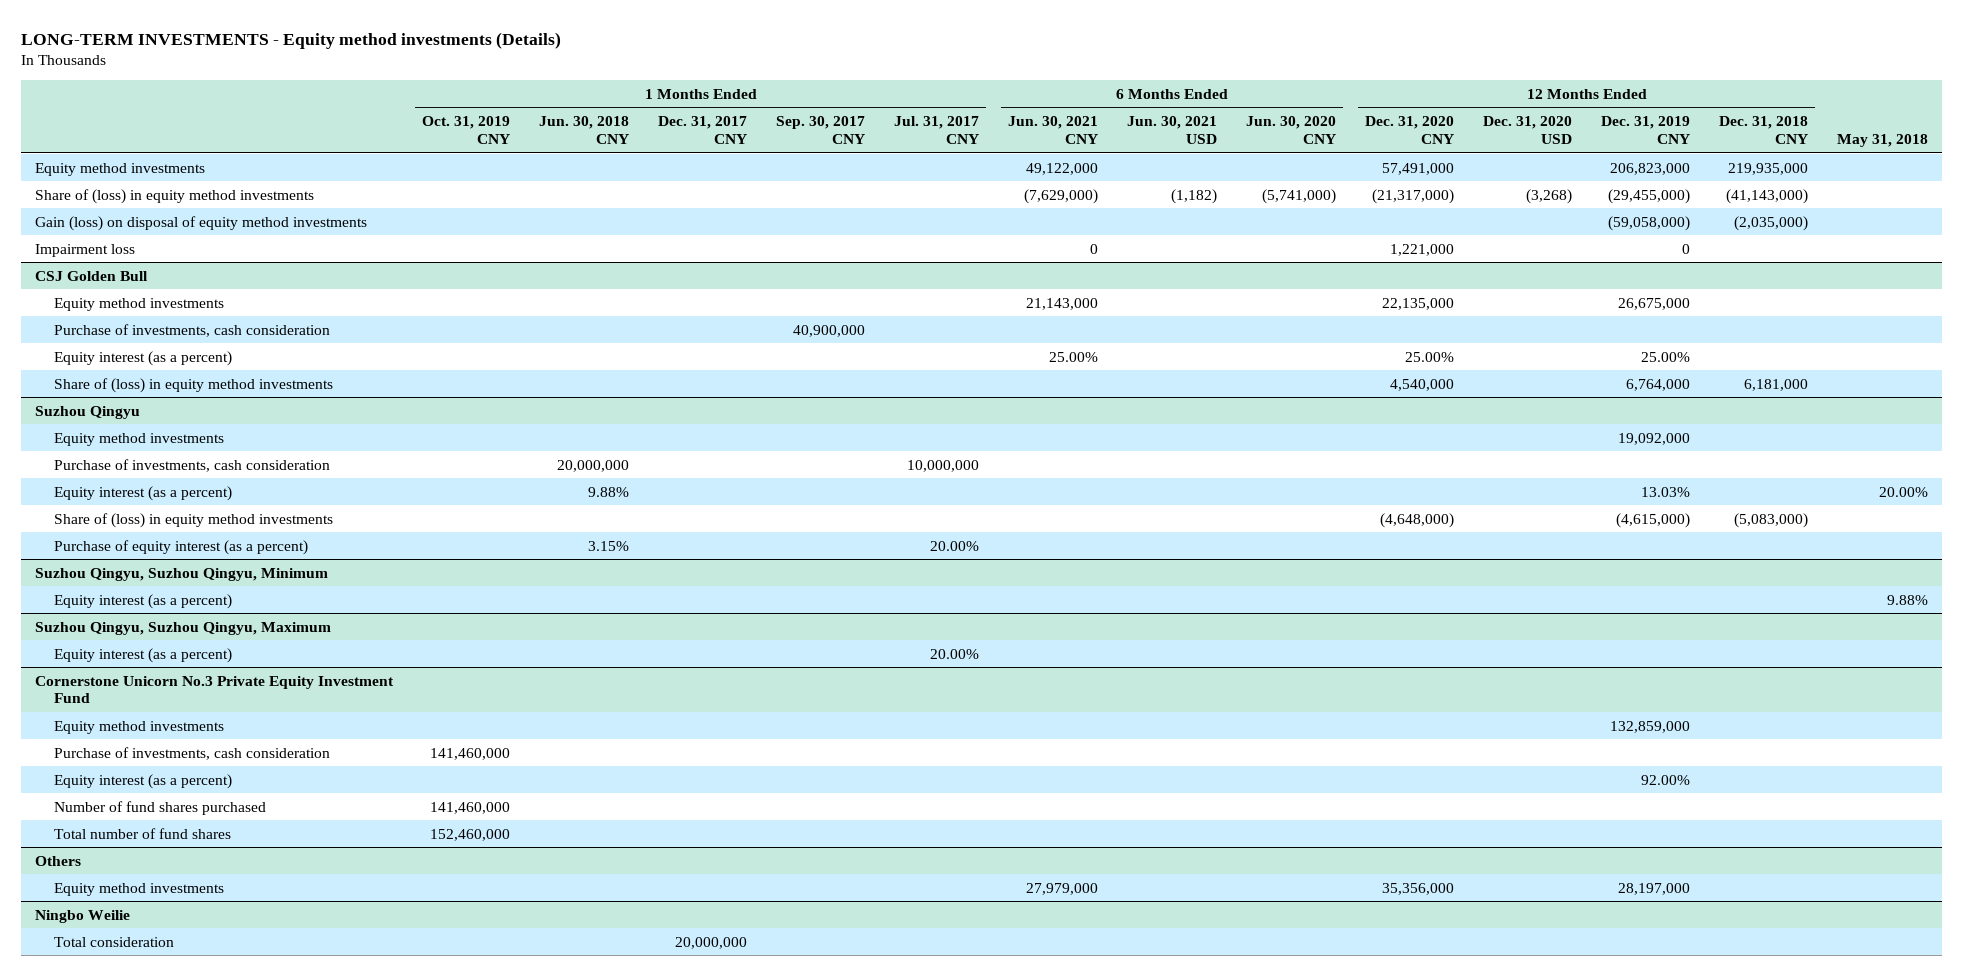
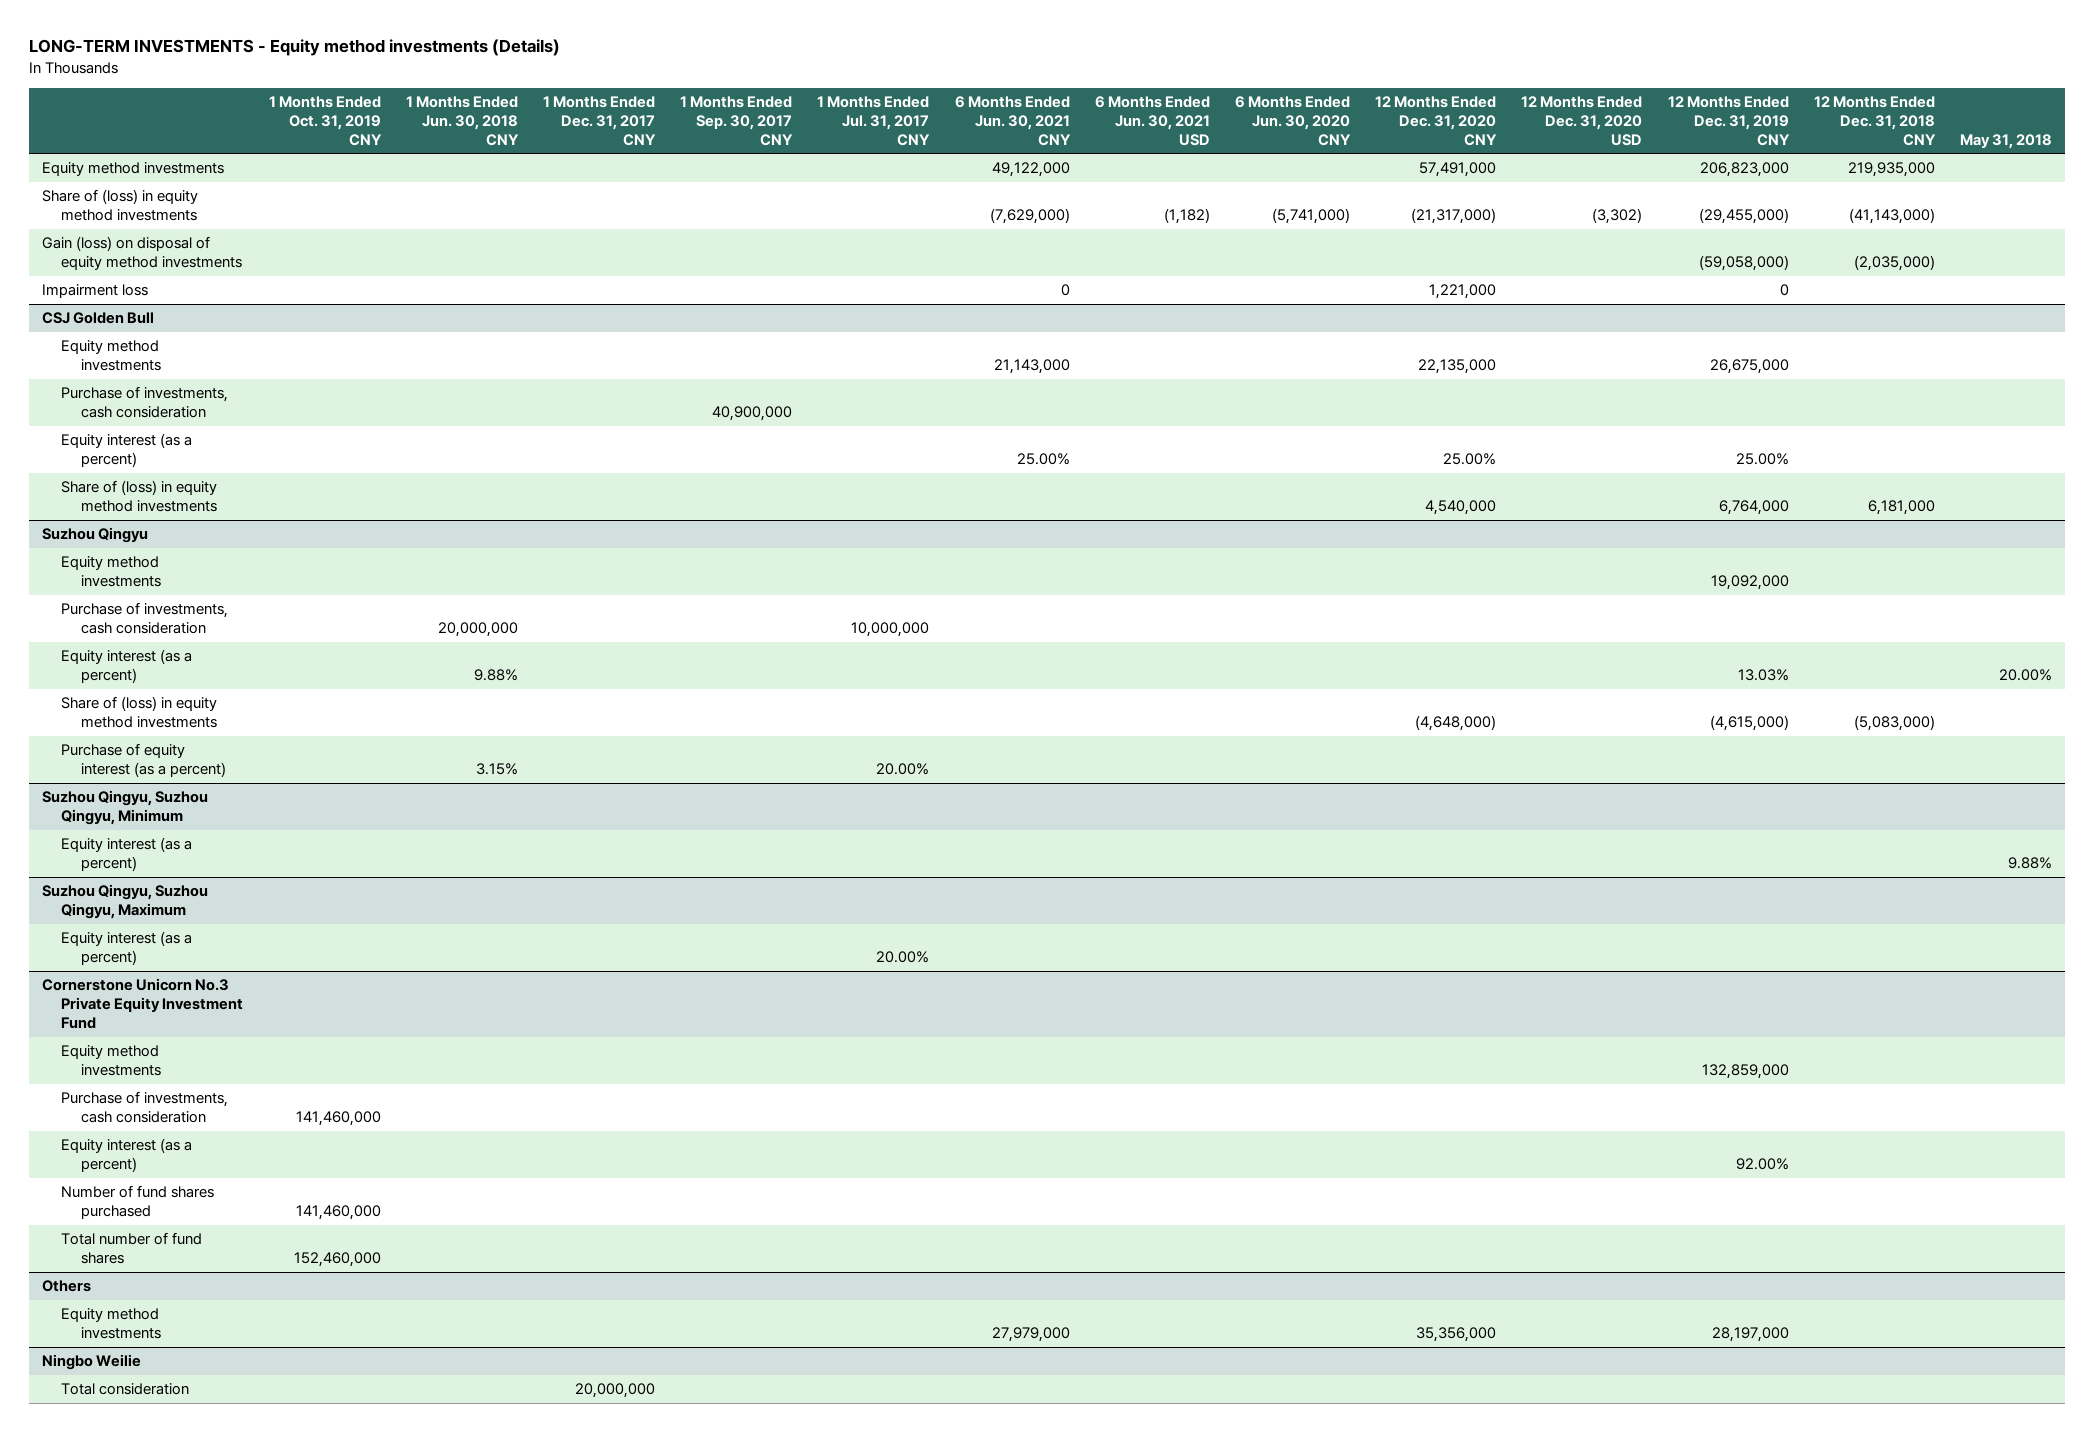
[1526,188,1573,204] (3,268) -> [1592,208,1643,225] (3,302)

